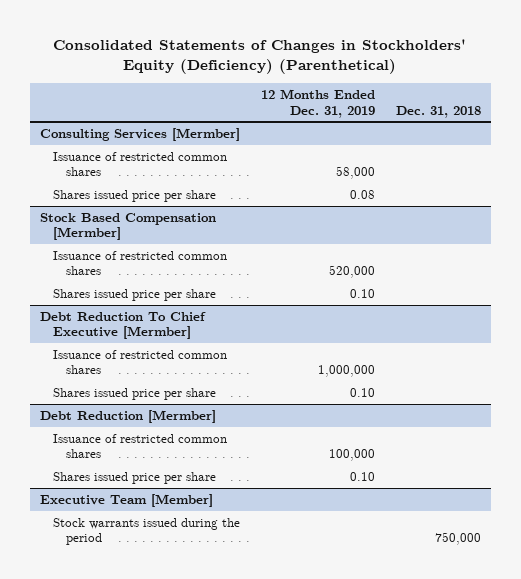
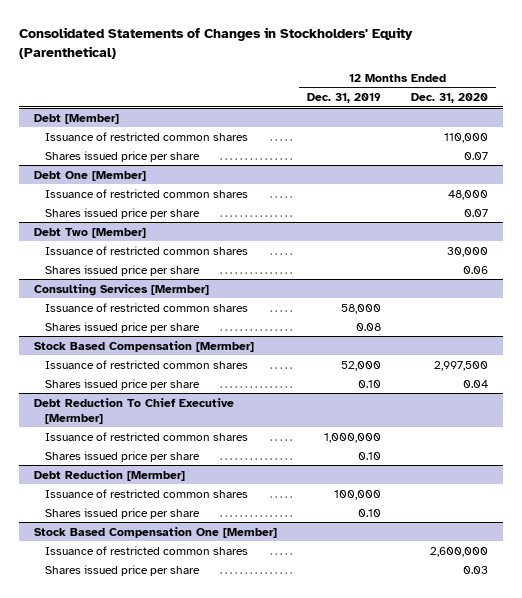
[53,38,467,75] Consolidated Statements of Changes in Stockholders' Equity (Deficiency) (Parenthetical) -> [18,26,413,59] Consolidated Statements of Changes in Stockholders' Equity (Parenthetical)
[395,105,481,118] Dec. 31, 2018 -> none
none -> [411,93,489,104] Dec. 31, 2020
none -> [33,113,119,124] Debt [Member]
none -> [45,131,249,141] Issuance of restricted common shares
none -> [45,150,201,162] Shares issued price per share
none -> [33,170,146,181] Debt One [Member]
none -> [45,188,249,198] Issuance of restricted common shares
none -> [45,207,201,219] Shares issued price per share
none -> [33,227,146,238] Debt Two [Member]
none -> [45,245,249,255] Issuance of restricted common shares
none -> [45,264,201,276] Shares issued price per share
[328,265,375,279] 520,000 -> [341,360,382,371] 52,000
[40,493,214,507] Executive Team [Member] -> none
[52,517,240,546] Stock warrants issued during the period -> none
none -> [33,526,277,538] Stock Based Compensation One [Member]
none -> [45,545,249,555] Issuance of restricted common shares
none -> [45,564,201,576] Shares issued price per share

